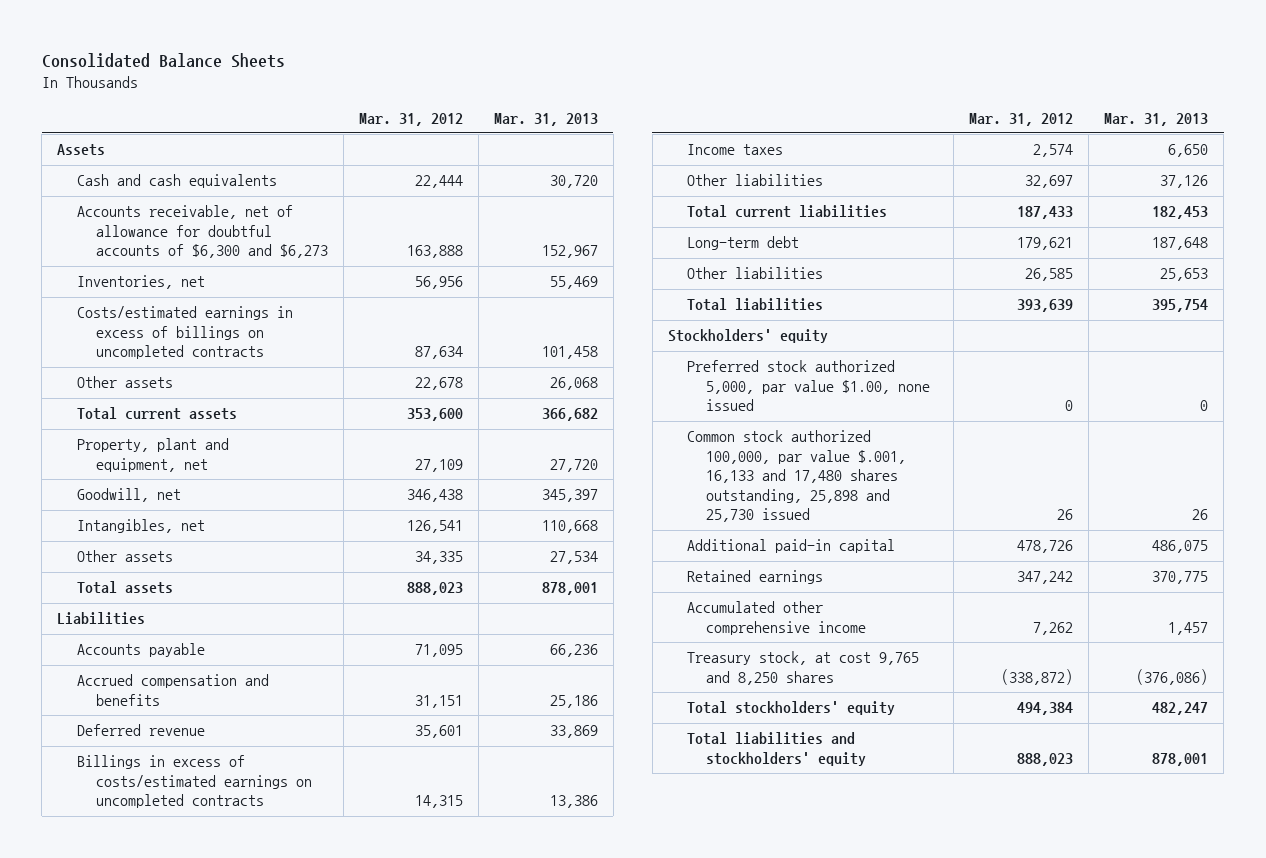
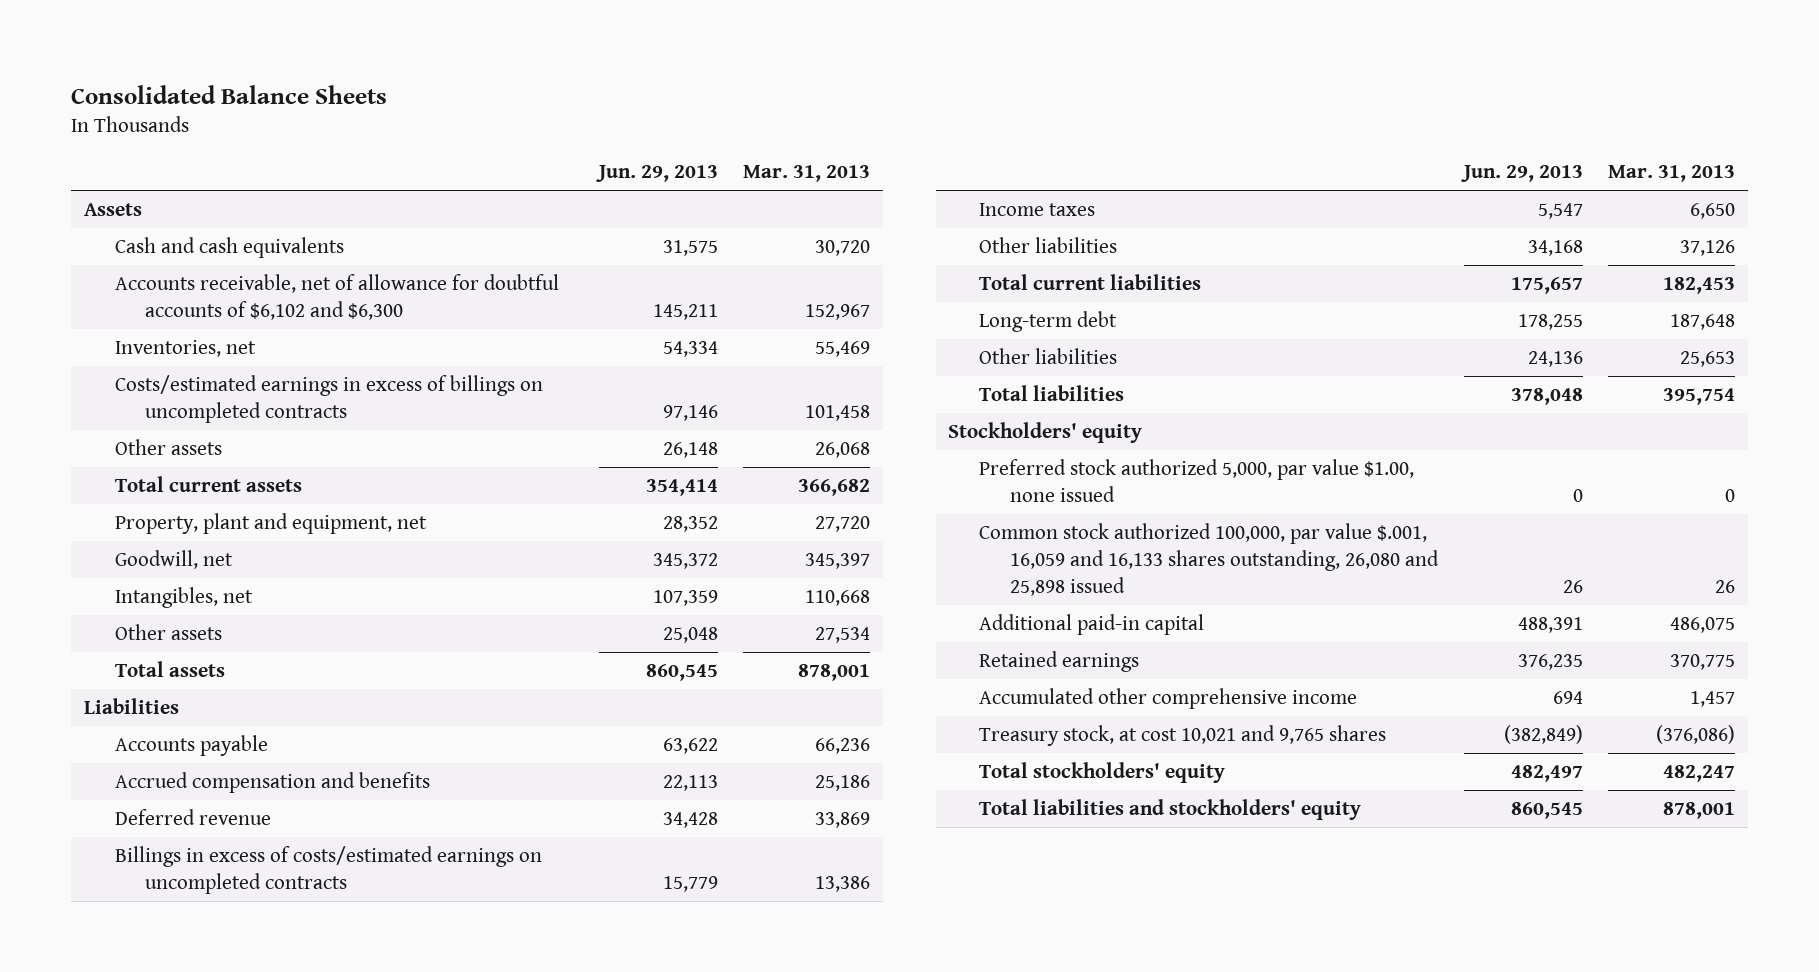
[358,112,463,126] Mar. 31, 2012 -> none
none -> [595,165,718,183] Jun. 29, 2013
[76,205,328,259] Accounts receivable, net of allowance for doubtful accounts of $6,300 and $6,273 -> [114,273,559,320] Accounts receivable, net of allowance for doubtful accounts of $6,102 and $6,300
[686,430,906,523] Common stock authorized 100,000, par value $.001, 16,133 and 17,480 shares outstanding, 25,898 and 25,730 issued -> [979,522,1440,596] Common stock authorized 100,000, par value $.001, 16,059 and 16,133 shares outstanding, 26,080 and 25,898 issued
[686,651,919,685] Treasury stock, at cost 9,765 and 8,250 shares -> [979,724,1387,746] Treasury stock, at cost 10,021 and 9,765 shares

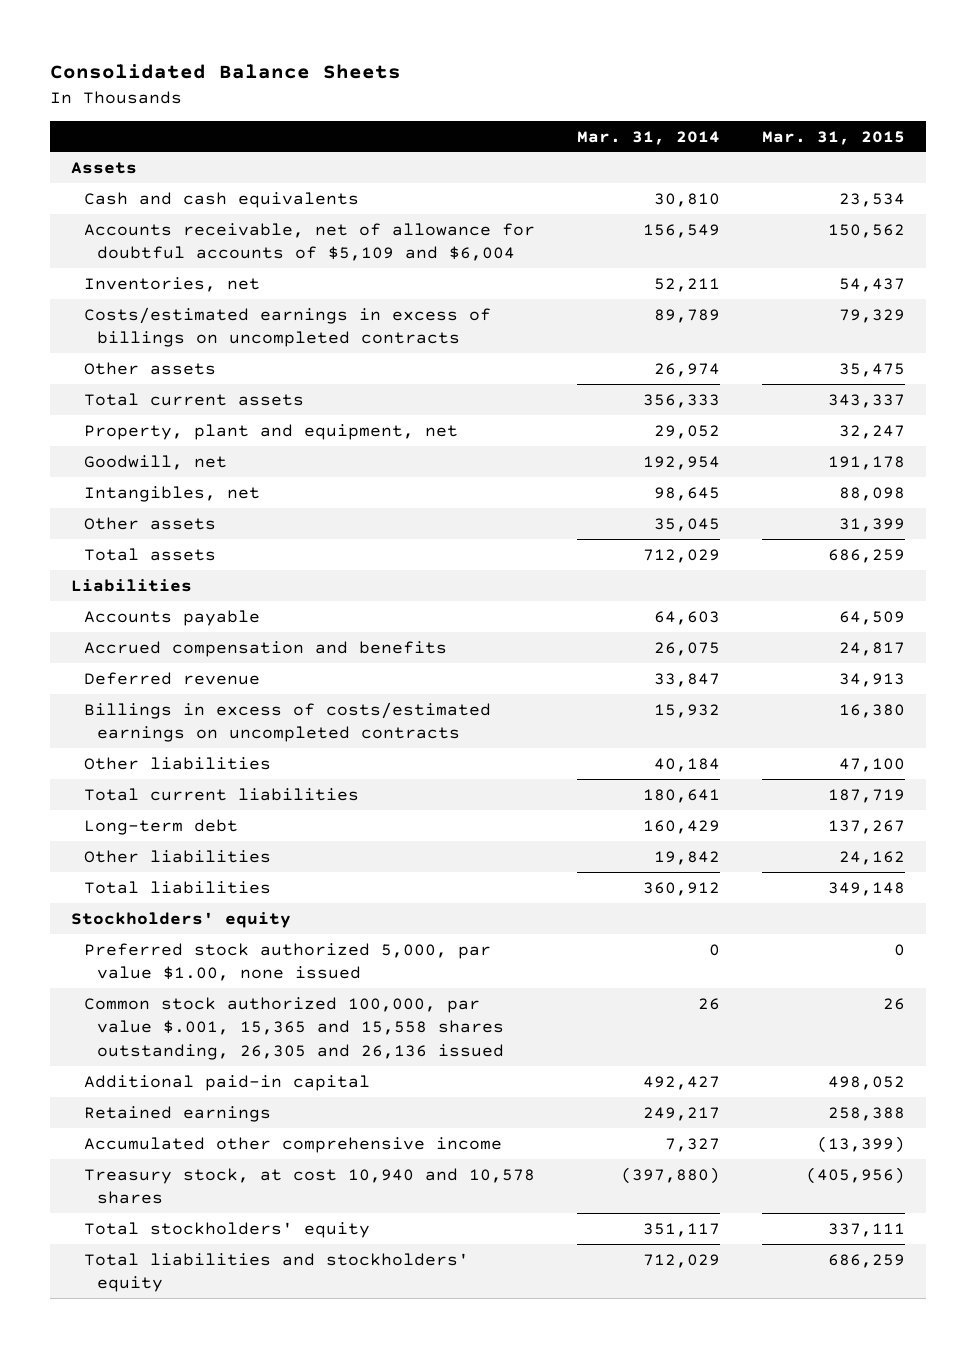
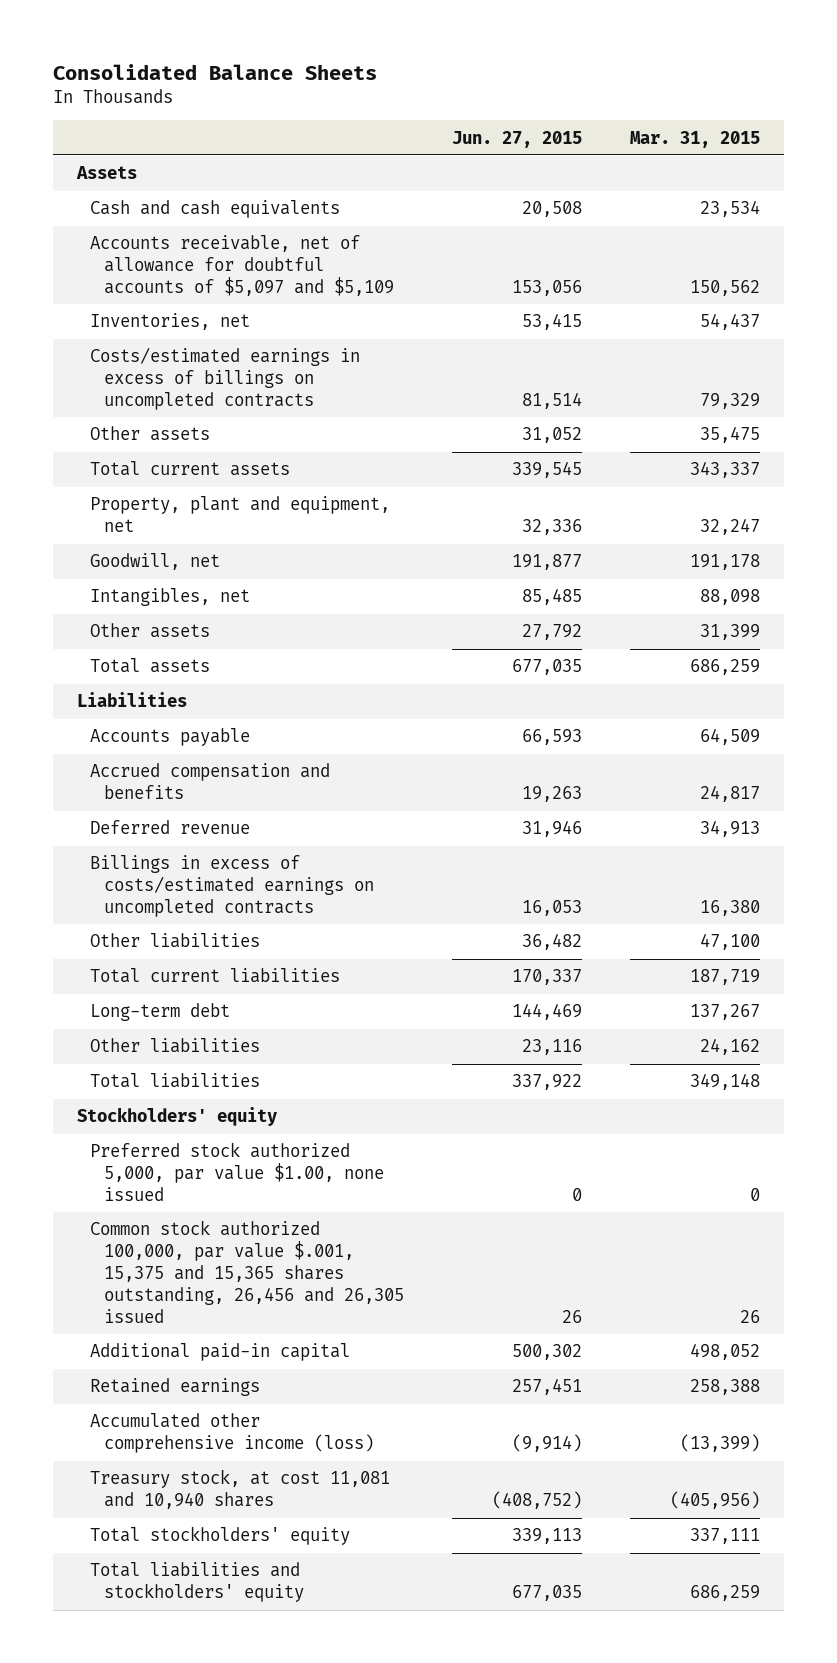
[576,130,720,145] Mar. 31, 2014 -> none
none -> [451,130,582,148] Jun. 27, 2015
[83,222,535,262] Accounts receivable, net of allowance for doubtful accounts of $5,109 and $6,004 -> [90,235,394,297] Accounts receivable, net of allowance for doubtful accounts of $5,097 and $5,109
[83,996,505,1060] Common stock authorized 100,000, par value $.001, 15,365 and 15,558 shares outstanding, 26,305 and 26,136 issued -> [90,1220,404,1323] Common stock authorized 100,000, par value $.001, 15,375 and 15,365 shares outstanding, 26,456 and 26,305 issued
[83,1136,502,1153] Accumulated other comprehensive income -> [90,1413,374,1454] Accumulated other comprehensive income (loss)
[83,1167,535,1205] Treasury stock, at cost 10,940 and 10,578 shares -> [90,1469,391,1510] Treasury stock, at cost 11,081 and 10,940 shares

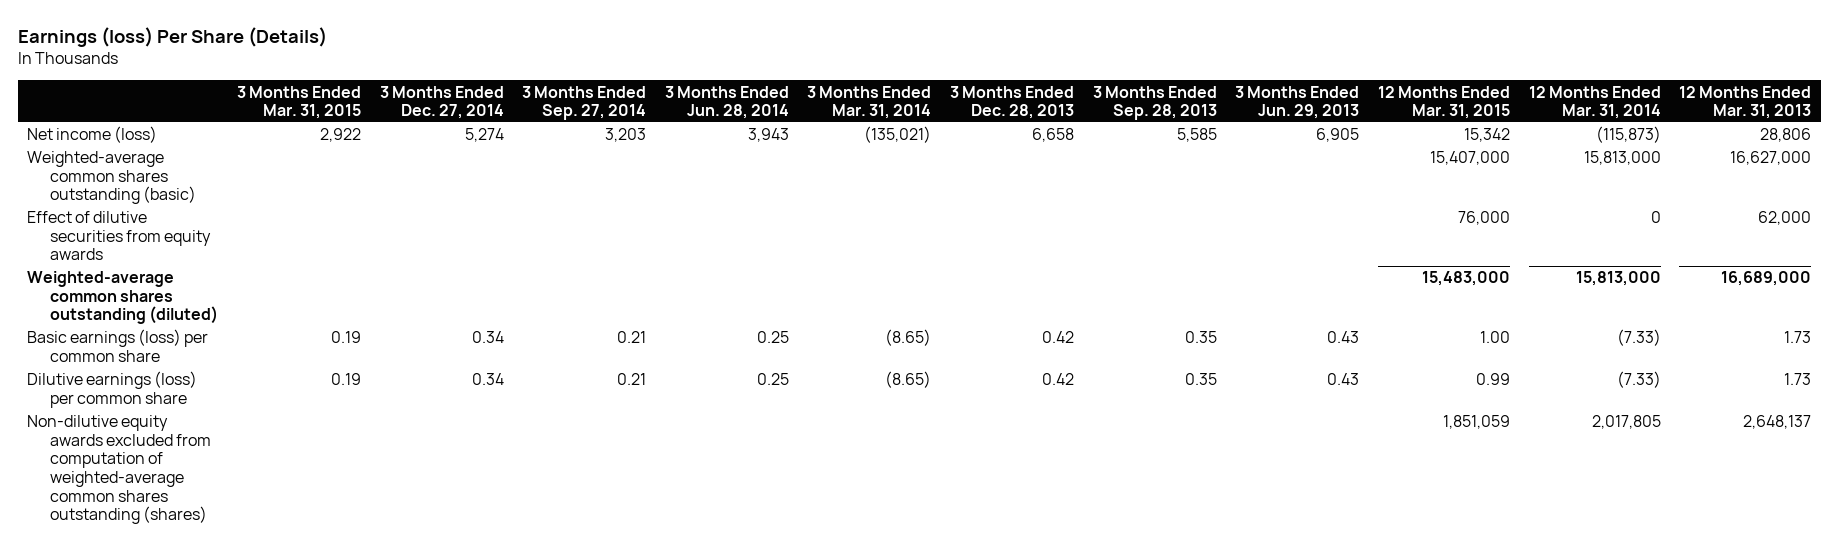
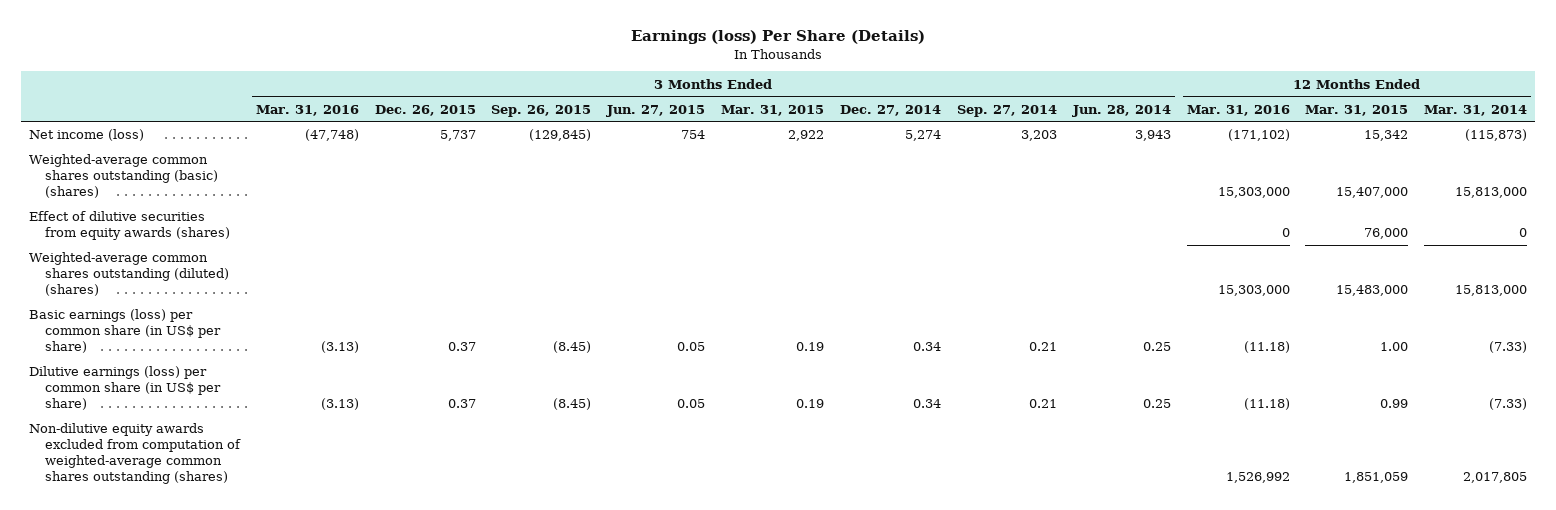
[807,85,932,120] 3 Months Ended Mar. 31, 2014 -> none
[950,85,1075,120] 3 Months Ended Dec. 28, 2013 -> none
[1092,85,1217,121] 3 Months Ended Sep. 28, 2013 -> none
[1235,85,1360,120] 3 Months Ended Jun. 29, 2013 -> none
[1679,85,1812,120] 12 Months Ended Mar. 31, 2013 -> none
none -> [255,104,359,116] Mar. 31, 2016
none -> [374,104,476,116] Dec. 26, 2015
none -> [491,104,592,117] Sep. 26, 2015
none -> [606,104,706,117] Jun. 27, 2015
none -> [1186,104,1290,116] Mar. 31, 2016
[27,151,197,205] Weighted-average common shares outstanding (basic) -> [28,154,218,199] Weighted-average common shares outstanding (basic) (shares)
[27,211,212,261] Effect of dilutive securities from equity awards -> [28,211,230,241] Effect of dilutive securities from equity awards (shares)
[27,271,219,325] Weighted-average common shares outstanding (diluted) -> [28,252,229,297] Weighted-average common shares outstanding (diluted) (shares)
[27,329,209,362] Basic earnings (loss) per common share -> [28,309,221,354] Basic earnings (loss) per common share (in US$ per share)
[27,371,198,408] Dilutive earnings (loss) per common share -> [28,366,221,411] Dilutive earnings (loss) per common share (in US$ per share)

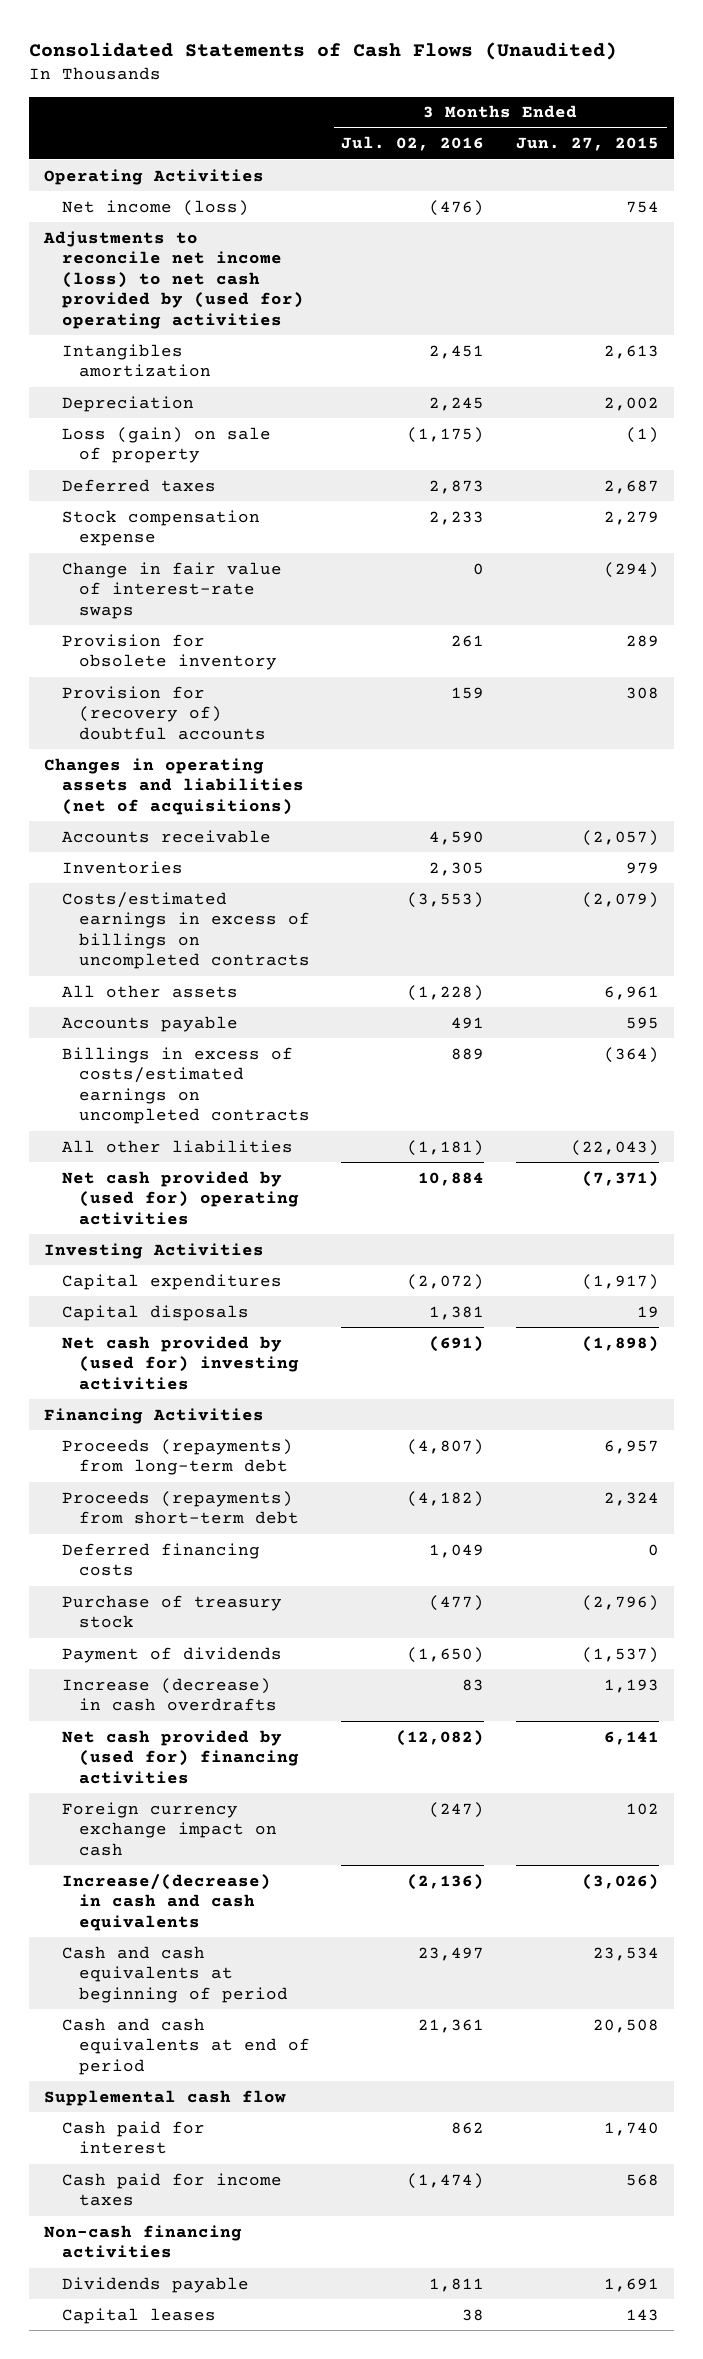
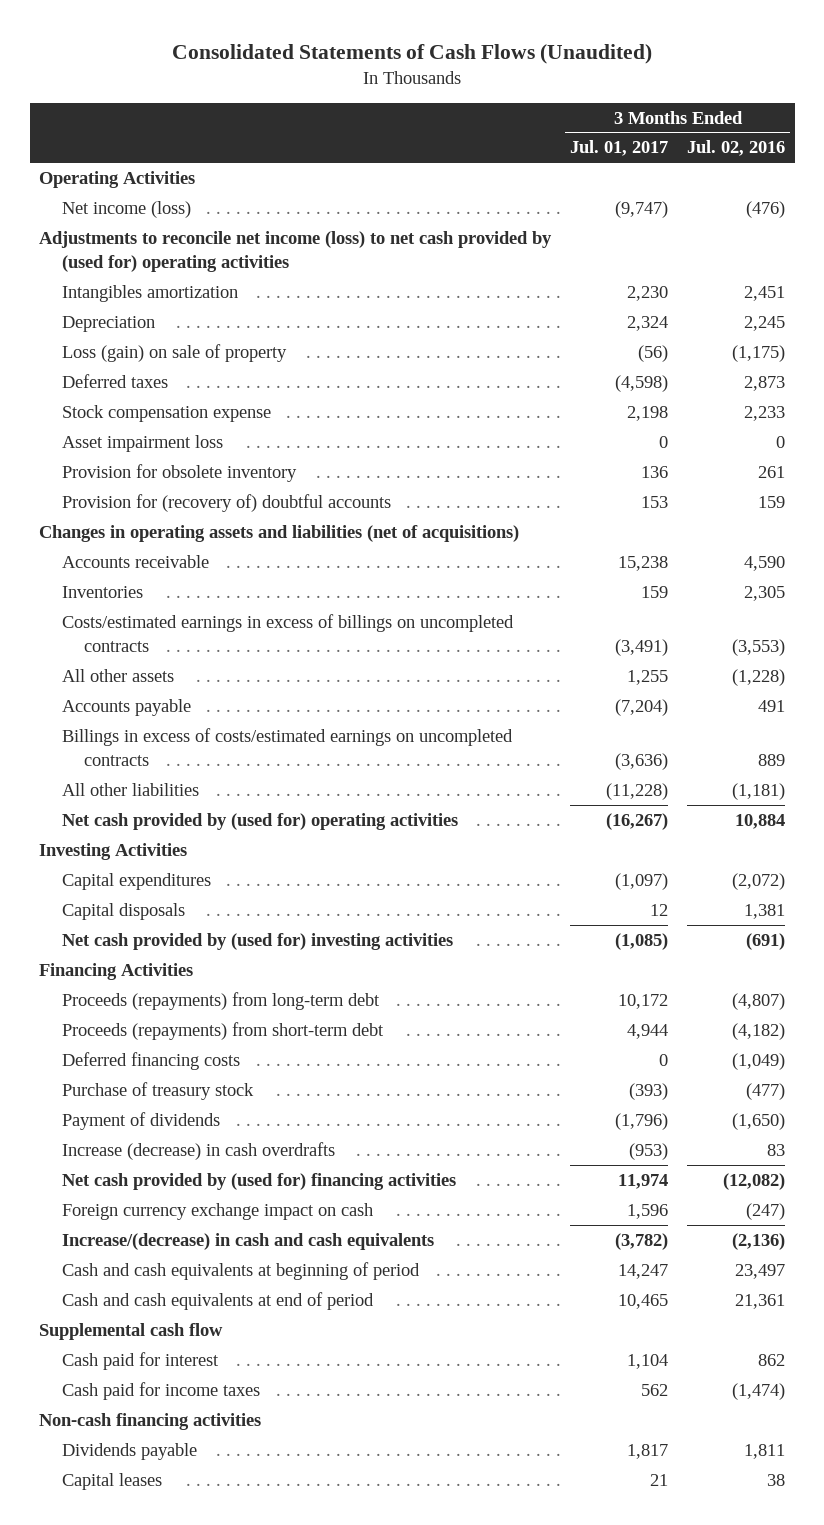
[515,137,659,152] Jun. 27, 2015 -> none
none -> [570,140,669,157] Jul. 01, 2017
[61,561,282,619] Change in fair value of interest-rate swaps -> none
none -> [61,435,223,453] Asset impairment loss
[429,1543,485,1558] 1,049 -> [732,1053,786,1071] (1,049)

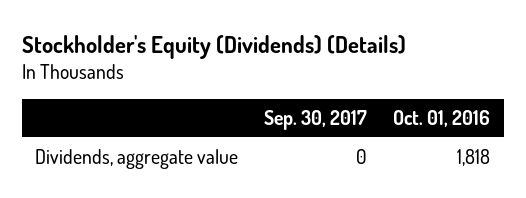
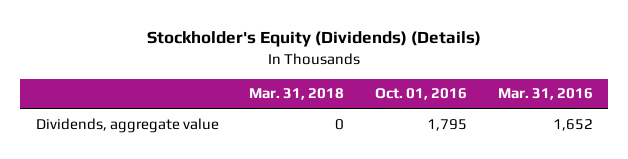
[264,109,368,130] Sep. 30, 2017 -> none
none -> [249,88,345,101] Mar. 31, 2018
none -> [497,88,593,101] Mar. 31, 2016
[457,149,491,167] 1,818 -> [427,118,468,131] 1,795

